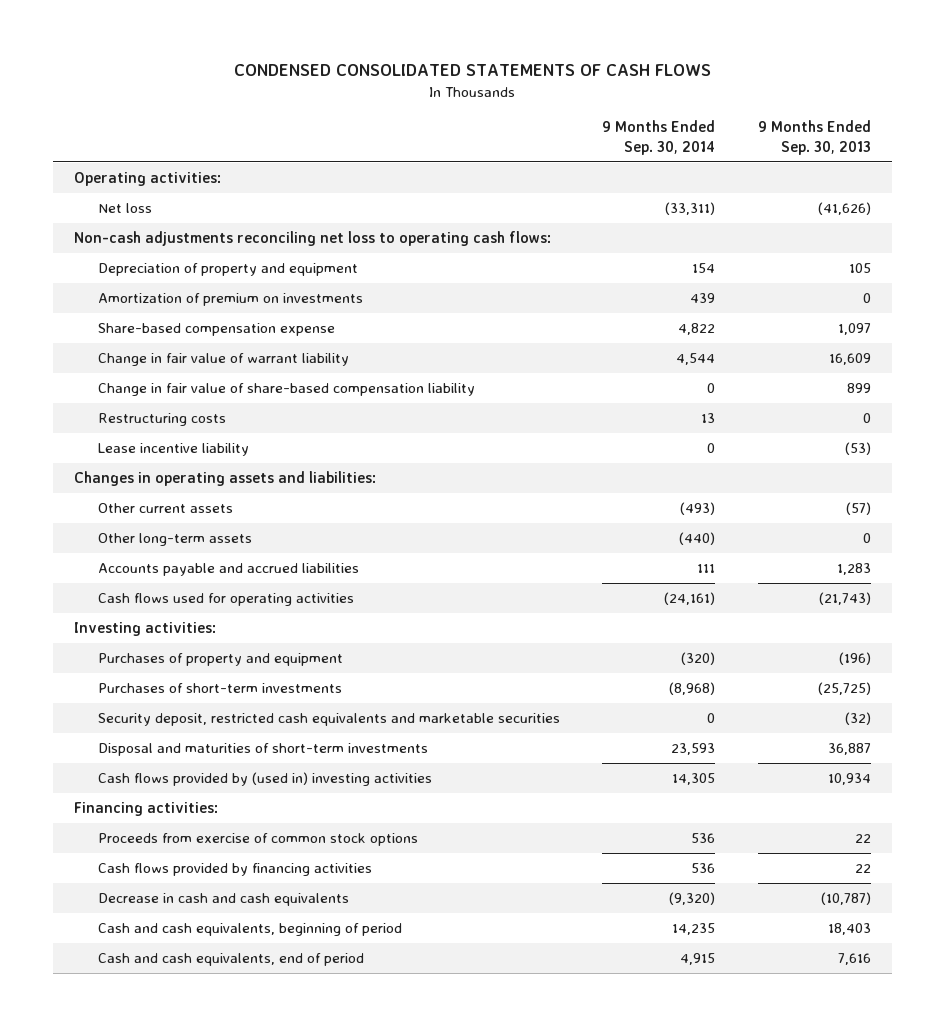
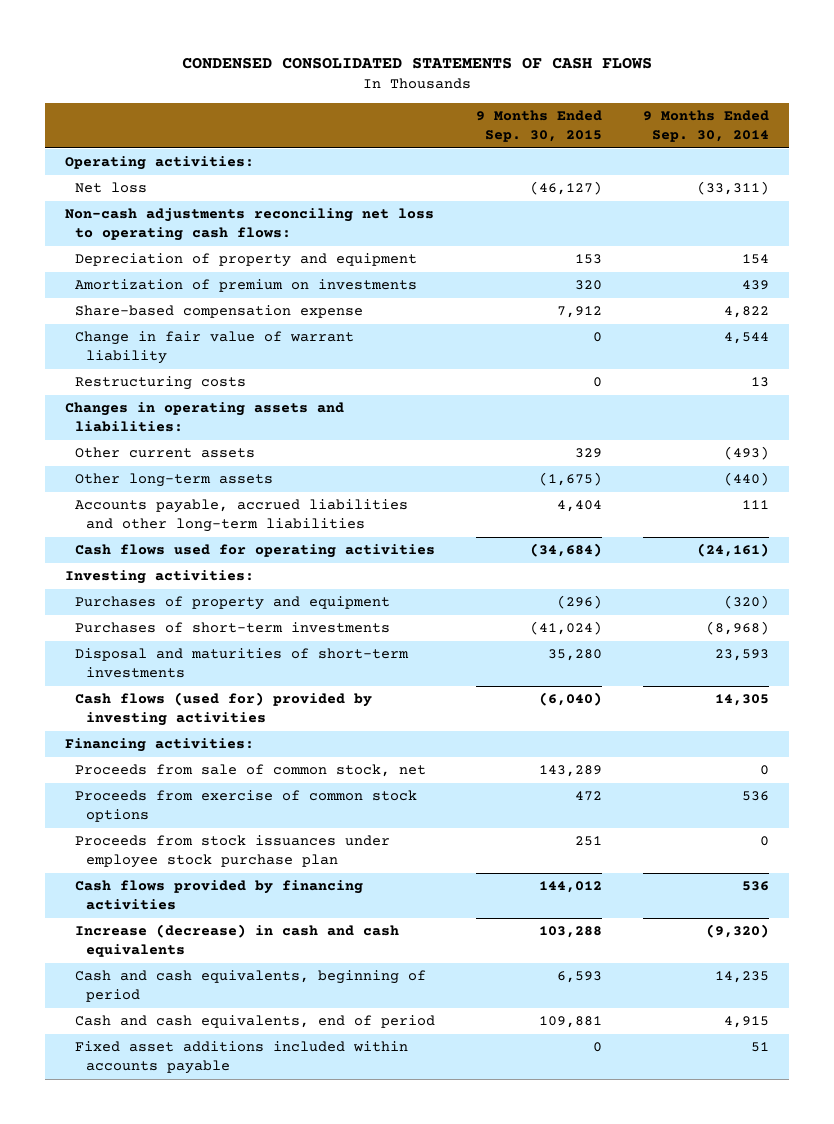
[757,120,871,155] 9 Months Ended Sep. 30, 2013 -> none
none -> [476,110,603,142] 9 Months Ended Sep. 30, 2015
[98,383,476,397] Change in fair value of share-based compensation liability -> none
[98,443,250,457] Lease incentive liability -> none
[98,563,360,577] Accounts payable and accrued liabilities -> [75,499,409,533] Accounts payable, accrued liabilities and other long-term liabilities
[98,713,561,727] Security deposit, restricted cash equivalents and marketable securities -> none
[98,772,433,787] Cash flows provided by (used in) investing activities -> [75,692,373,727] Cash flows (used for) provided by investing activities
none -> [75,764,427,778] Proceeds from sale of common stock, net
none -> [75,835,391,869] Proceeds from stock issuances under employee stock purchase plan
[98,893,350,907] Decrease in cash and cash equivalents -> [75,924,400,958] Increase (decrease) in cash and cash equivalents
none -> [75,1041,409,1075] Fixed asset additions included within accounts payable

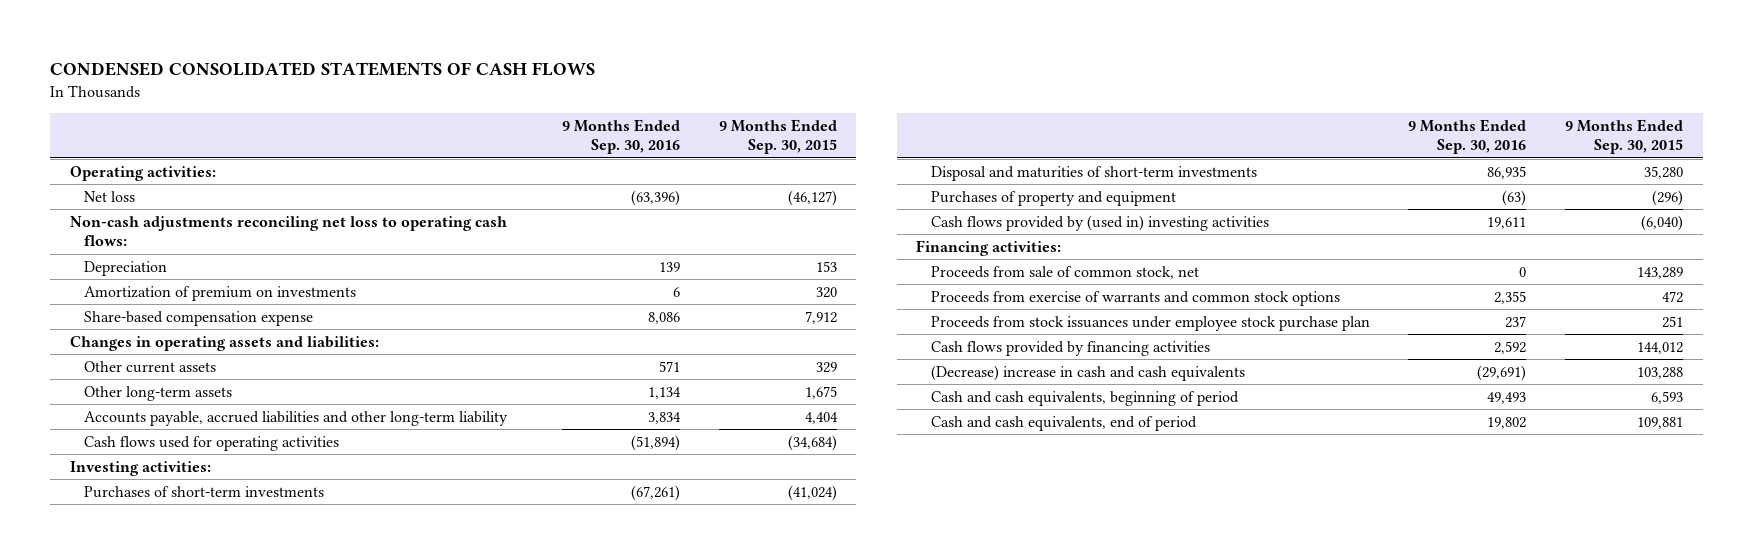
[642,110,769,142] 9 Months Ended Sep. 30, 2014 -> none
none -> [562,118,681,155] 9 Months Ended Sep. 30, 2016
[75,253,418,268] Depreciation of property and equipment -> [84,260,168,276] Depreciation
[75,331,355,365] Change in fair value of warrant liability -> none
[75,376,247,391] Restructuring costs -> none
[539,472,603,487] (1,675) -> [804,385,837,399] 1,675
[75,499,409,533] Accounts payable, accrued liabilities and other long-term liabilities -> [84,410,509,426] Accounts payable, accrued liabilities and other long-term liability
[75,596,391,611] Purchases of property and equipment -> [930,190,1176,206] Purchases of property and equipment
[75,692,373,727] Cash flows (used for) provided by investing activities -> [930,214,1269,231] Cash flows provided by (used in) investing activities
[75,790,418,823] Proceeds from exercise of common stock options -> [930,290,1340,306] Proceeds from exercise of warrants and common stock options
[75,924,400,958] Increase (decrease) in cash and cash equivalents -> [930,364,1245,381] (Decrease) increase in cash and cash equivalents
[75,1041,409,1075] Fixed asset additions included within accounts payable -> none

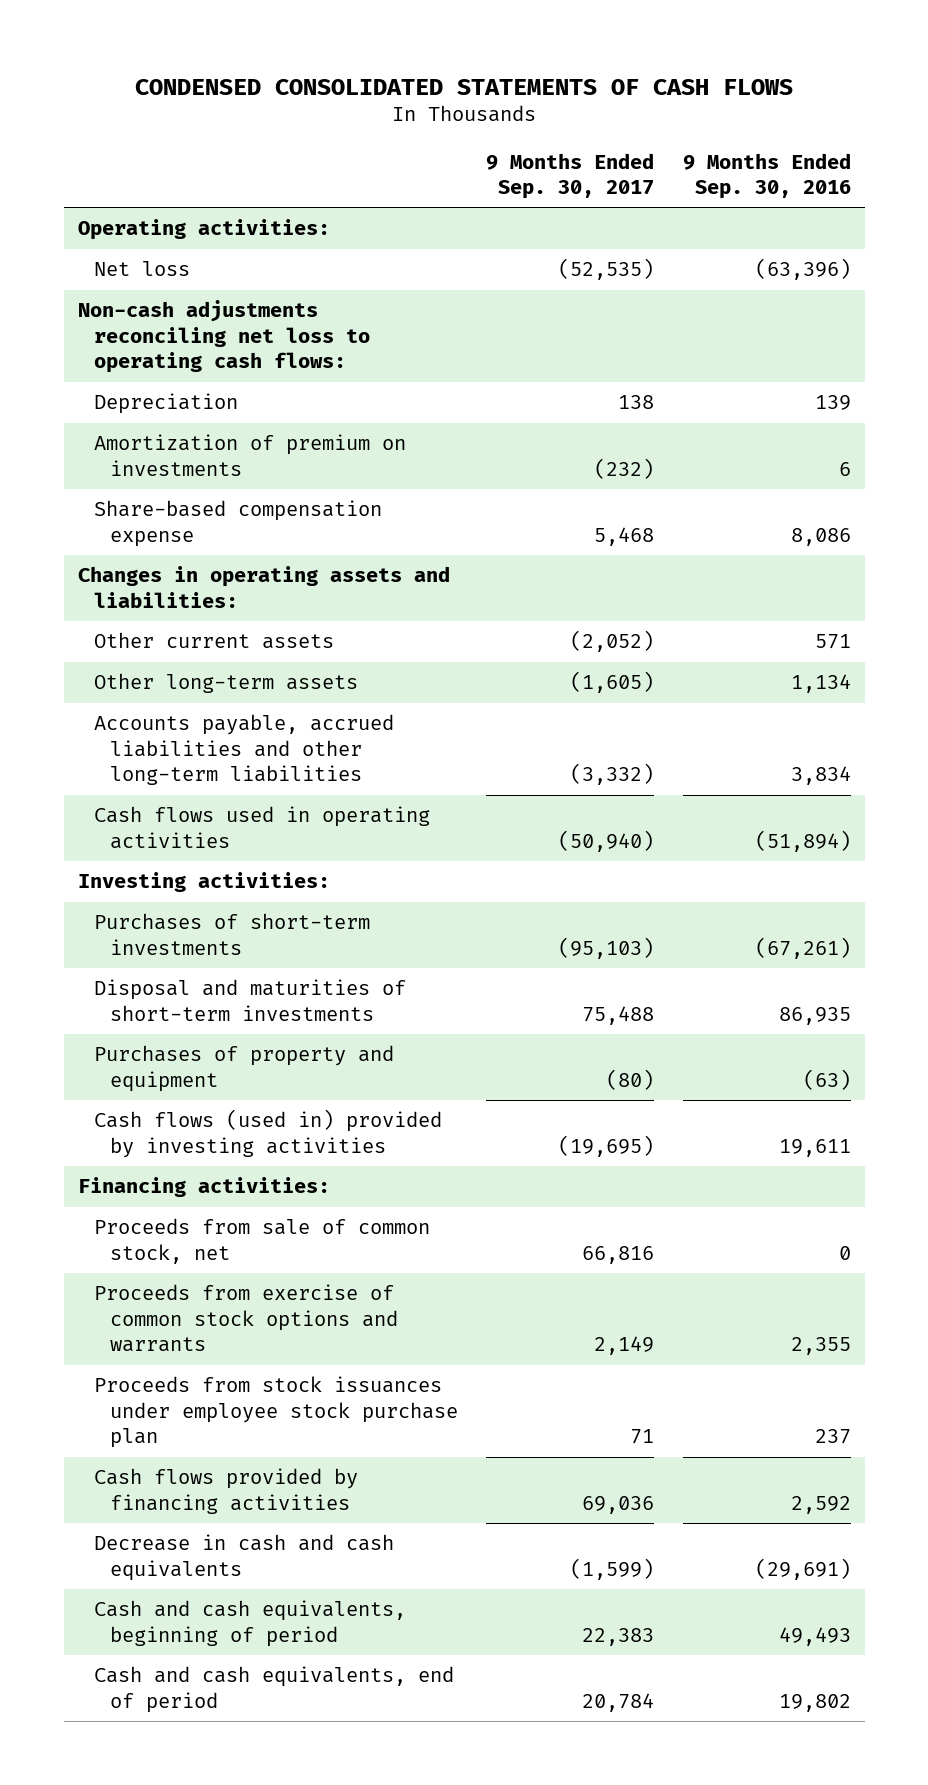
[718,118,837,155] 9 Months Ended Sep. 30, 2015 -> none
none -> [486,152,655,200] 9 Months Ended Sep. 30, 2017
[84,410,509,426] Accounts payable, accrued liabilities and other long-term liability -> [93,714,394,786] Accounts payable, accrued liabilities and other long-term liabilities
[84,435,340,451] Cash flows used for operating activities -> [93,806,430,849] Cash flows used in operating activities
[930,214,1269,231] Cash flows provided by (used in) investing activities -> [93,1109,442,1158] Cash flows (used in) provided by investing activities
[930,290,1340,306] Proceeds from exercise of warrants and common stock options -> [93,1284,398,1353] Proceeds from exercise of common stock options and warrants
[930,364,1245,381] (Decrease) increase in cash and cash equivalents -> [93,1534,394,1581] Decrease in cash and cash equivalents

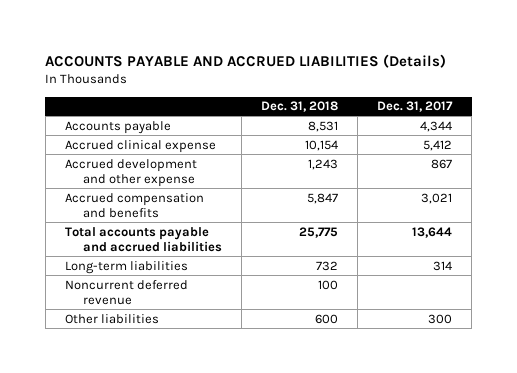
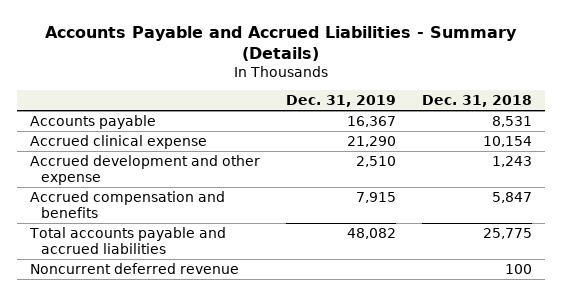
[45,53,447,68] ACCOUNTS PAYABLE AND ACCRUED LIABILITIES (Details) -> [44,26,517,61] Accounts Payable and Accrued Liabilities - Summary (Details)
[377,101,454,113] Dec. 31, 2017 -> none
none -> [285,95,396,108] Dec. 31, 2019
[64,260,188,274] Long-term liabilities -> none
[64,313,159,324] Other liabilities -> none

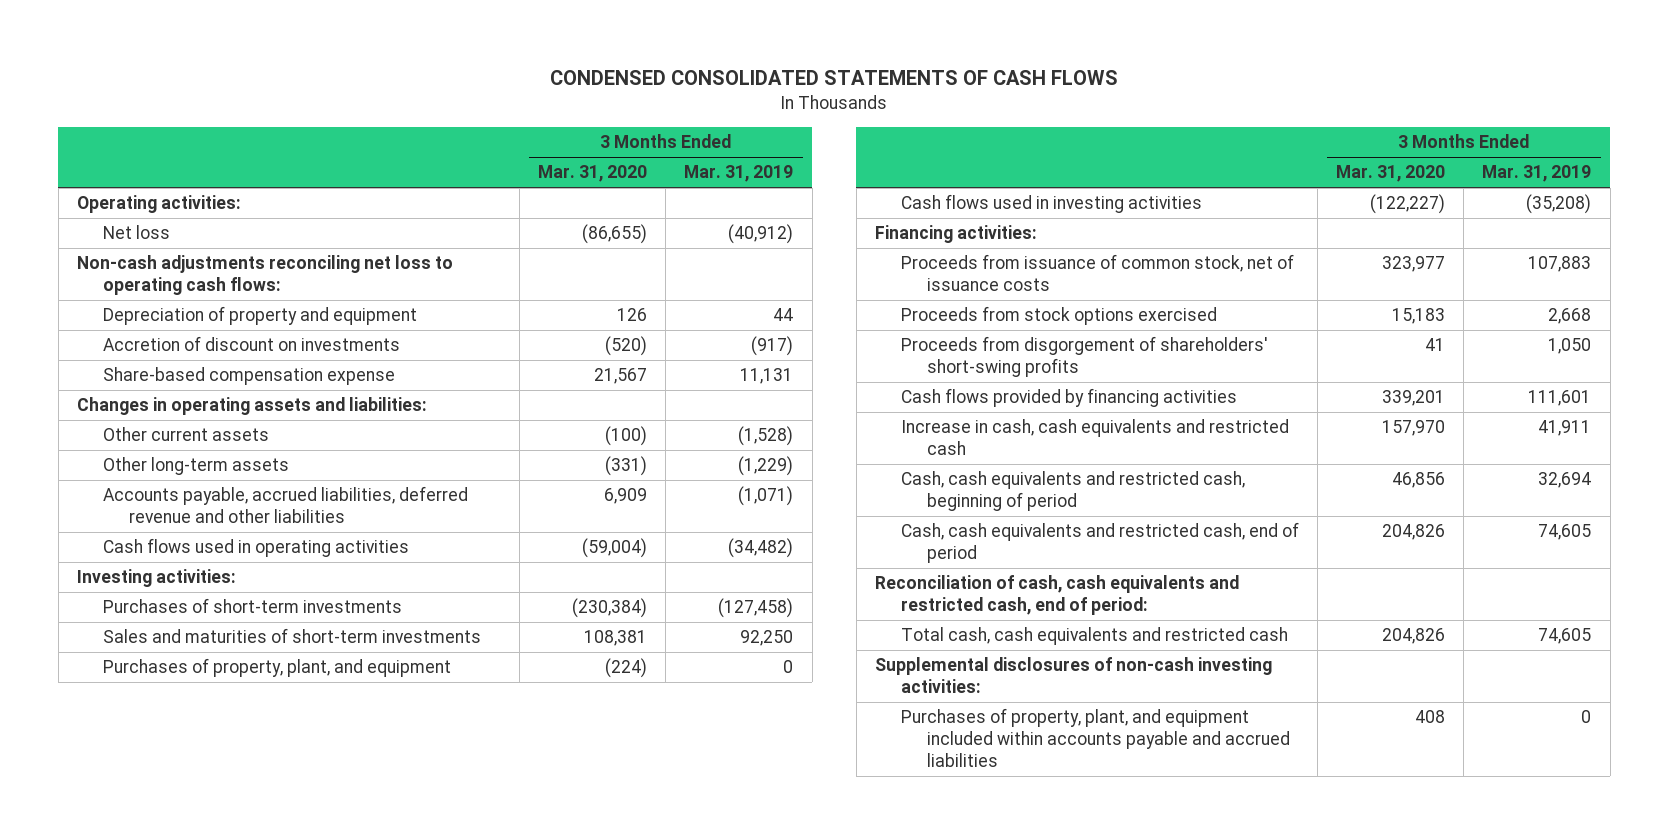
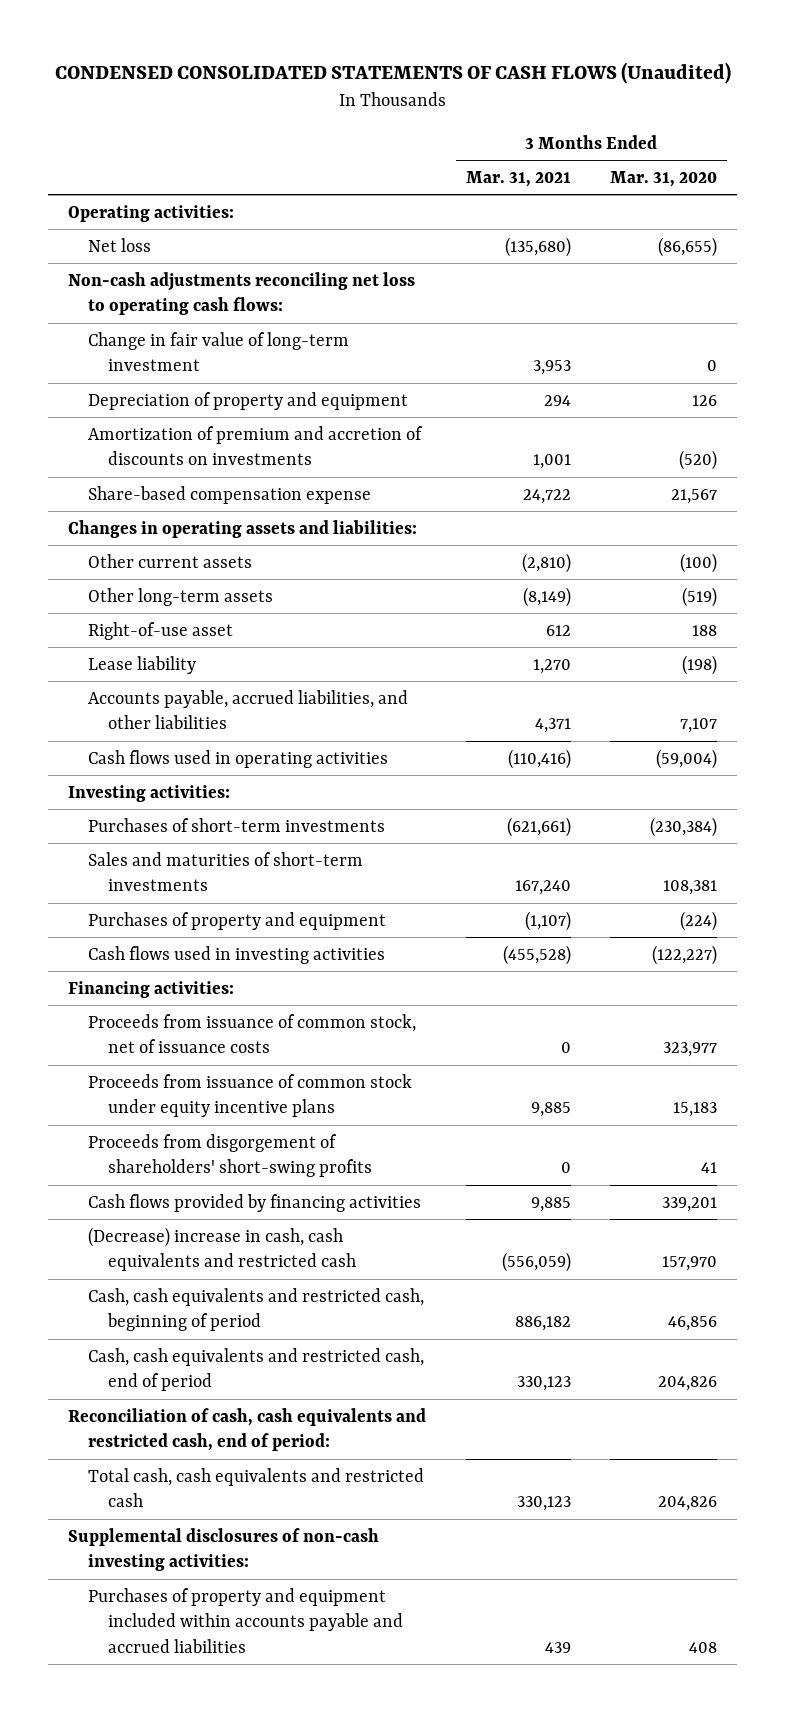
[550,70,1119,86] CONDENSED CONSOLIDATED STATEMENTS OF CASH FLOWS -> [54,62,731,85] CONDENSED CONSOLIDATED STATEMENTS OF CASH FLOWS (Unaudited)
[684,165,794,183] Mar. 31, 2019 -> none
none -> [465,170,571,187] Mar. 31, 2021
none -> [88,331,350,372] Change in fair value of long-term investment
[102,336,400,352] Accretion of discount on investments -> [88,425,424,466] Amortization of premium and accretion of discounts on investments
[605,456,648,477] (331) -> [682,586,718,607] (519)
none -> [88,621,234,640] Right-of-use asset
none -> [88,655,197,674] Lease liability
[102,486,468,524] Accounts payable, accrued liabilities, deferred revenue and other liabilities -> [88,689,409,730] Accounts payable, accrued liabilities, and other liabilities
[604,488,648,505] 6,909 -> [680,718,718,734] 7,107
[102,658,451,678] Purchases of property, plant, and equipment -> [88,911,387,930] Purchases of property and equipment
[900,306,1217,326] Proceeds from stock options exercised -> [88,1073,413,1118] Proceeds from issuance of common stock under equity incentive plans
[900,419,1289,456] Increase in cash, cash equivalents and restricted cash -> [88,1226,357,1272] (Decrease) increase in cash, cash equivalents and restricted cash
[900,708,1290,767] Purchases of property, plant, and equipment included within accounts payable and accrued liabilities -> [88,1587,404,1654] Purchases of property and equipment included within accounts payable and accrued liabilities

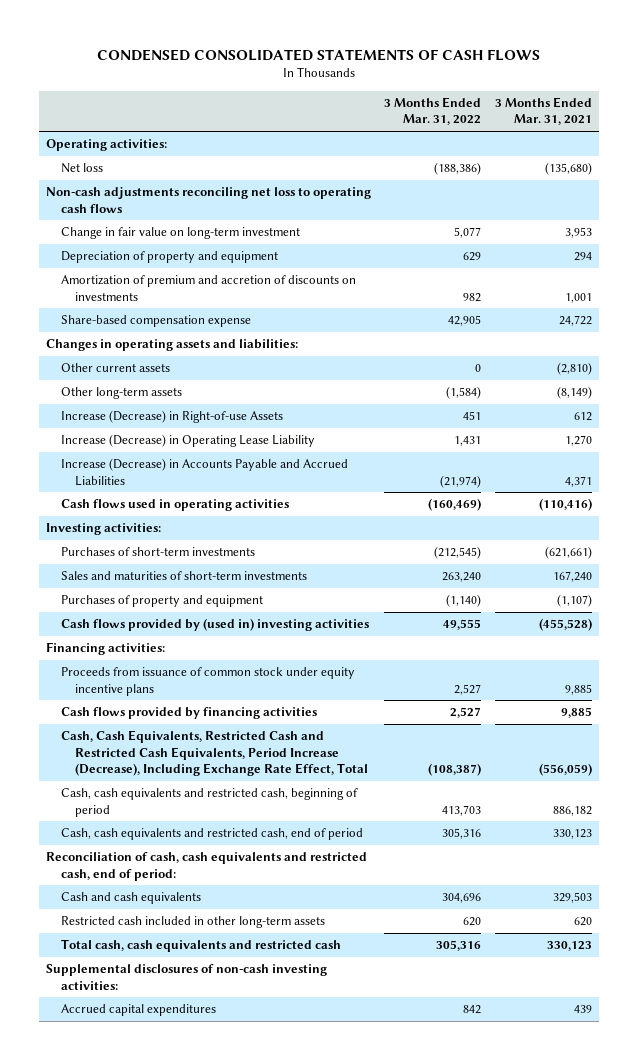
[54,62,731,85] CONDENSED CONSOLIDATED STATEMENTS OF CASH FLOWS (Unaudited) -> [96,48,540,61] CONDENSED CONSOLIDATED STATEMENTS OF CASH FLOWS
[610,170,718,187] Mar. 31, 2020 -> none
none -> [384,97,482,126] 3 Months Ended Mar. 31, 2022
[68,271,416,316] Non-cash adjustments reconciling net loss to operating cash flows: -> [45,187,371,213] Non-cash adjustments reconciling net loss to operating cash flows
[88,331,350,372] Change in fair value of long-term investment -> [60,227,300,240] Change in fair value on long-term investment
[88,621,234,640] Right-of-use asset -> [60,410,283,424] Increase (Decrease) in Right-of-use Assets
[88,655,197,674] Lease liability -> [60,434,315,448] Increase (Decrease) in Operating Lease Liability
[88,689,409,730] Accounts payable, accrued liabilities, and other liabilities -> [60,458,348,486] Increase (Decrease) in Accounts Payable and Accrued Liabilities
[88,945,386,964] Cash flows used in investing activities -> [60,618,369,632] Cash flows provided by (used in) investing activities
[88,1013,417,1054] Proceeds from issuance of common stock, net of issuance costs -> none
[88,1133,373,1178] Proceeds from disgorgement of shareholders' short-swing profits -> none
[88,1226,357,1272] (Decrease) increase in cash, cash equivalents and restricted cash -> [60,730,369,776] Cash, Cash Equivalents, Restricted Cash and Restricted Cash Equivalents, Period Increase (Decrease), Including Exchange Rate Effect, Total
none -> [60,892,201,905] Cash and cash equivalents
none -> [60,916,325,929] Restricted cash included in other long-term assets
[88,1587,404,1654] Purchases of property and equipment included within accounts payable and accrued liabilities -> [60,1004,216,1017] Accrued capital expenditures

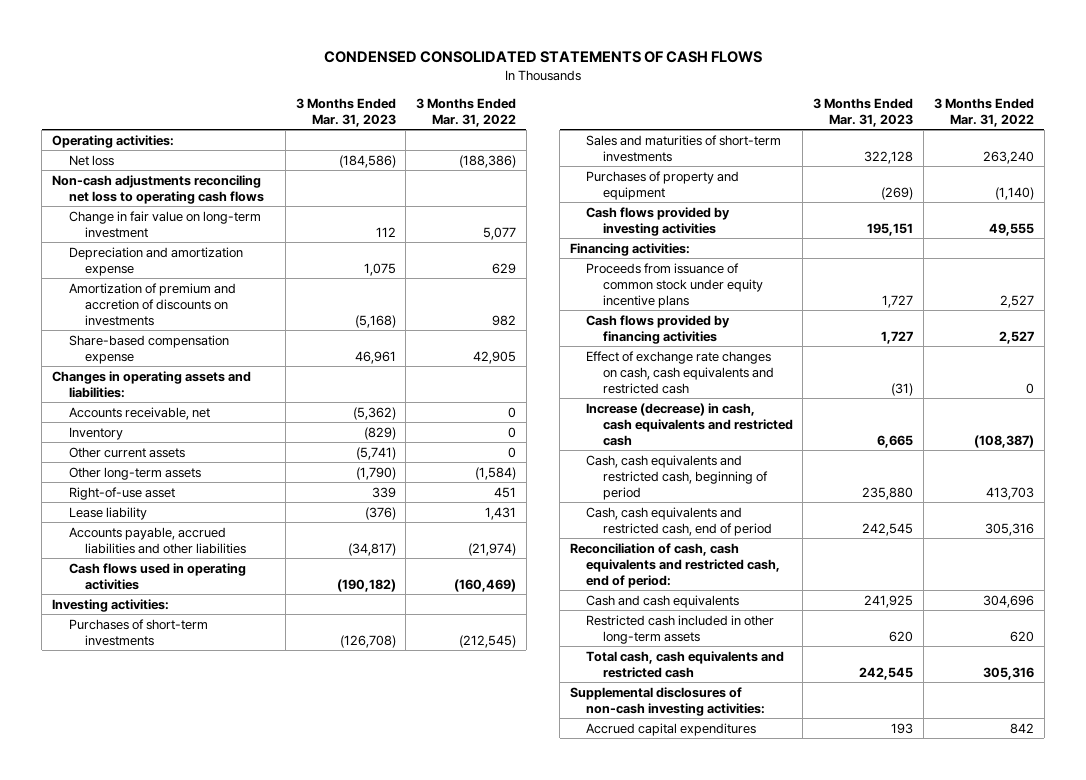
[495,97,593,126] 3 Months Ended Mar. 31, 2021 -> none
none -> [295,98,396,128] 3 Months Ended Mar. 31, 2023
[60,251,278,264] Depreciation of property and equipment -> [68,246,243,276] Depreciation and amortization expense
none -> [68,406,210,420] Accounts receivable, net
none -> [68,426,123,440] Inventory
[60,410,283,424] Increase (Decrease) in Right-of-use Assets -> [68,486,175,500] Right-of-use asset
[60,434,315,448] Increase (Decrease) in Operating Lease Liability -> [68,506,147,520] Lease liability
[60,458,348,486] Increase (Decrease) in Accounts Payable and Accrued Liabilities -> [68,526,246,554] Accounts payable, accrued liabilities and other liabilities
[60,618,369,632] Cash flows provided by (used in) investing activities -> [586,206,731,236] Cash flows provided by investing activities
none -> [586,350,774,394] Effect of exchange rate changes on cash, cash equivalents and restricted cash
[60,730,369,776] Cash, Cash Equivalents, Restricted Cash and Restricted Cash Equivalents, Period Increase (Decrease), Including Exchange Rate Effect, Total -> [586,402,793,446] Increase (decrease) in cash, cash equivalents and restricted cash

